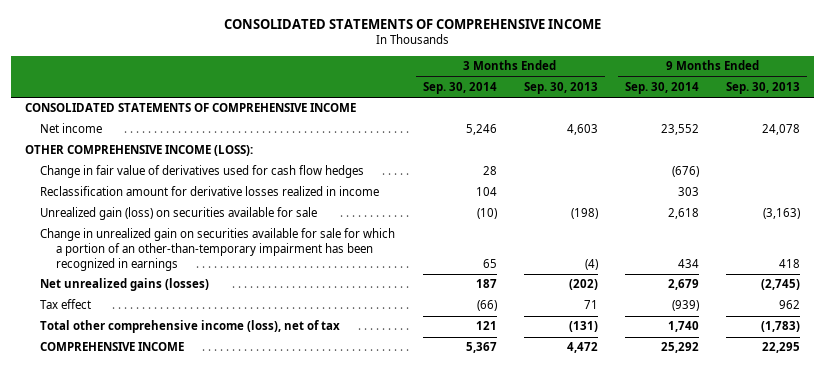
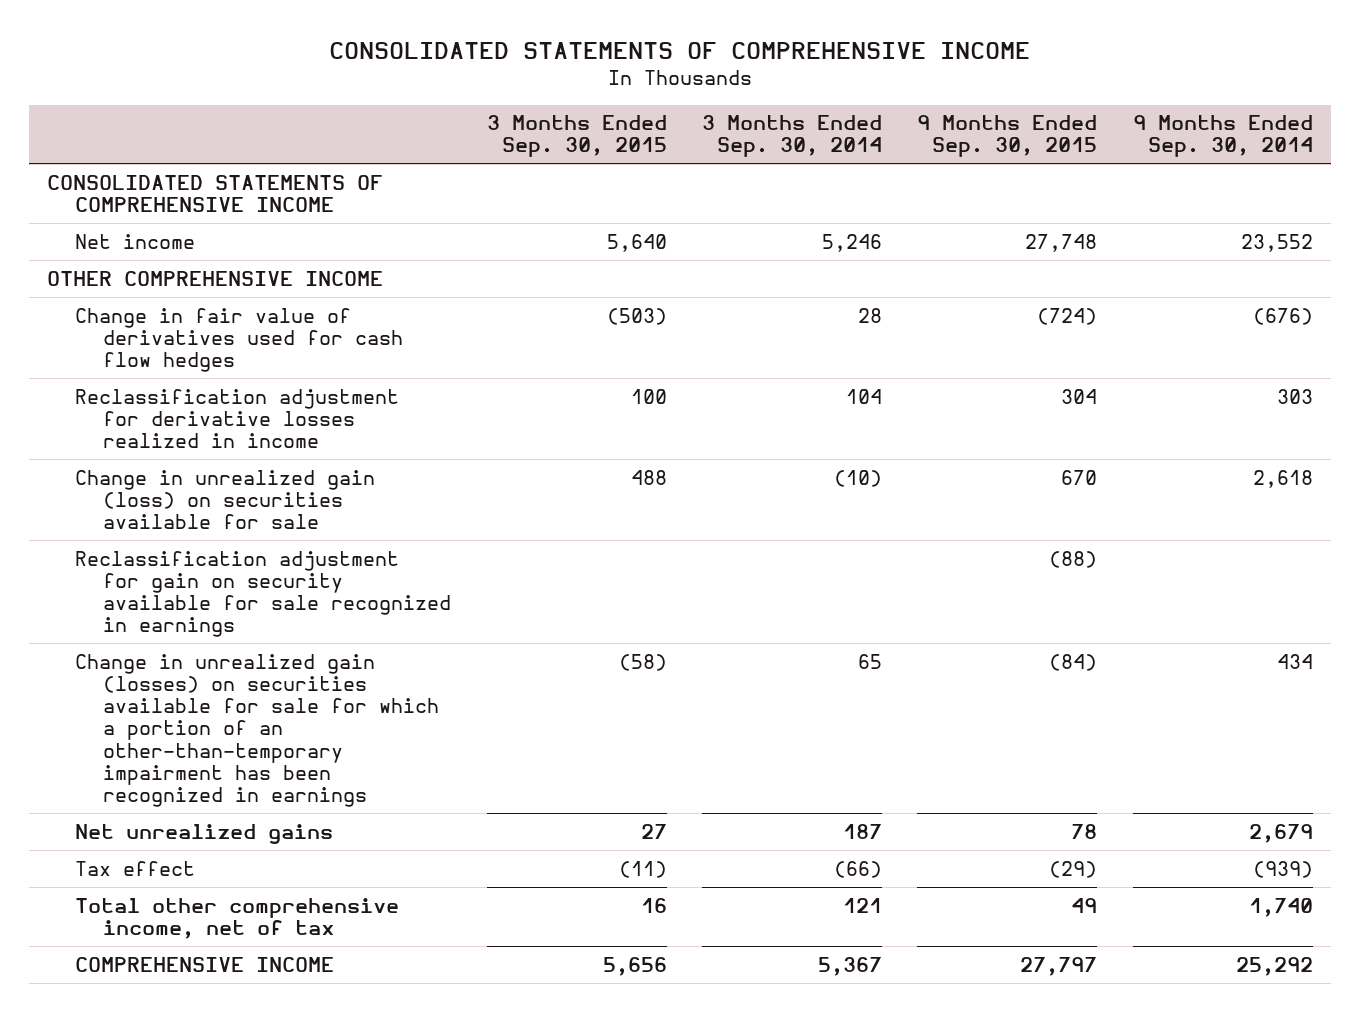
[523,81,598,94] Sep. 30, 2013 -> none
[726,81,801,94] Sep. 30, 2013 -> none
none -> [486,115,667,158] 3 Months Ended Sep. 30, 2015
none -> [917,115,1098,158] 9 Months Ended Sep. 30, 2015
[24,145,253,157] OTHER COMPREHENSIVE INCOME (LOSS): -> [46,270,383,286] OTHER COMPREHENSIVE INCOME
[40,186,380,197] Reclassification amount for derivative losses realized in income -> [74,388,399,449] Reclassification adjustment for derivative losses realized in income
[40,207,318,221] Unrealized gain (loss) on securities available for sale -> [74,469,375,530] Change in unrealized gain (loss) on securities available for sale
none -> [74,550,452,638] Reclassification adjustment for gain on security available for sale recognized in earnings
[40,228,396,272] Change in unrealized gain on securities available for sale for which a portion of an other-than-temporary impairment has been recognized in earnings -> [74,653,440,808] Change in unrealized gain (losses) on securities available for sale for which a portion of an other-than-temporary impairment has been recognized in earnings
[40,278,210,292] Net unrealized gains (losses) -> [74,823,333,844] Net unrealized gains
[40,320,341,334] Total other comprehensive income (loss), net of tax -> [74,897,399,939] Total other comprehensive income, net of tax

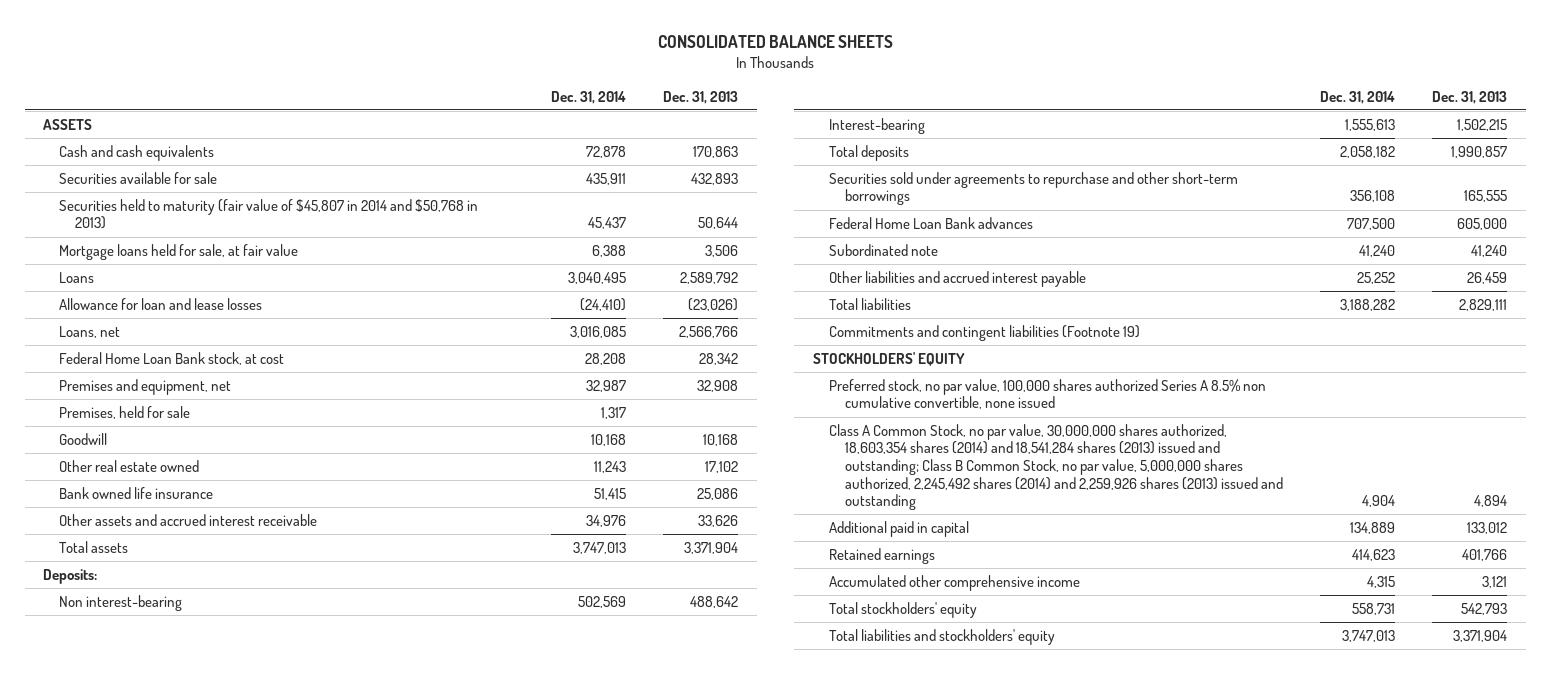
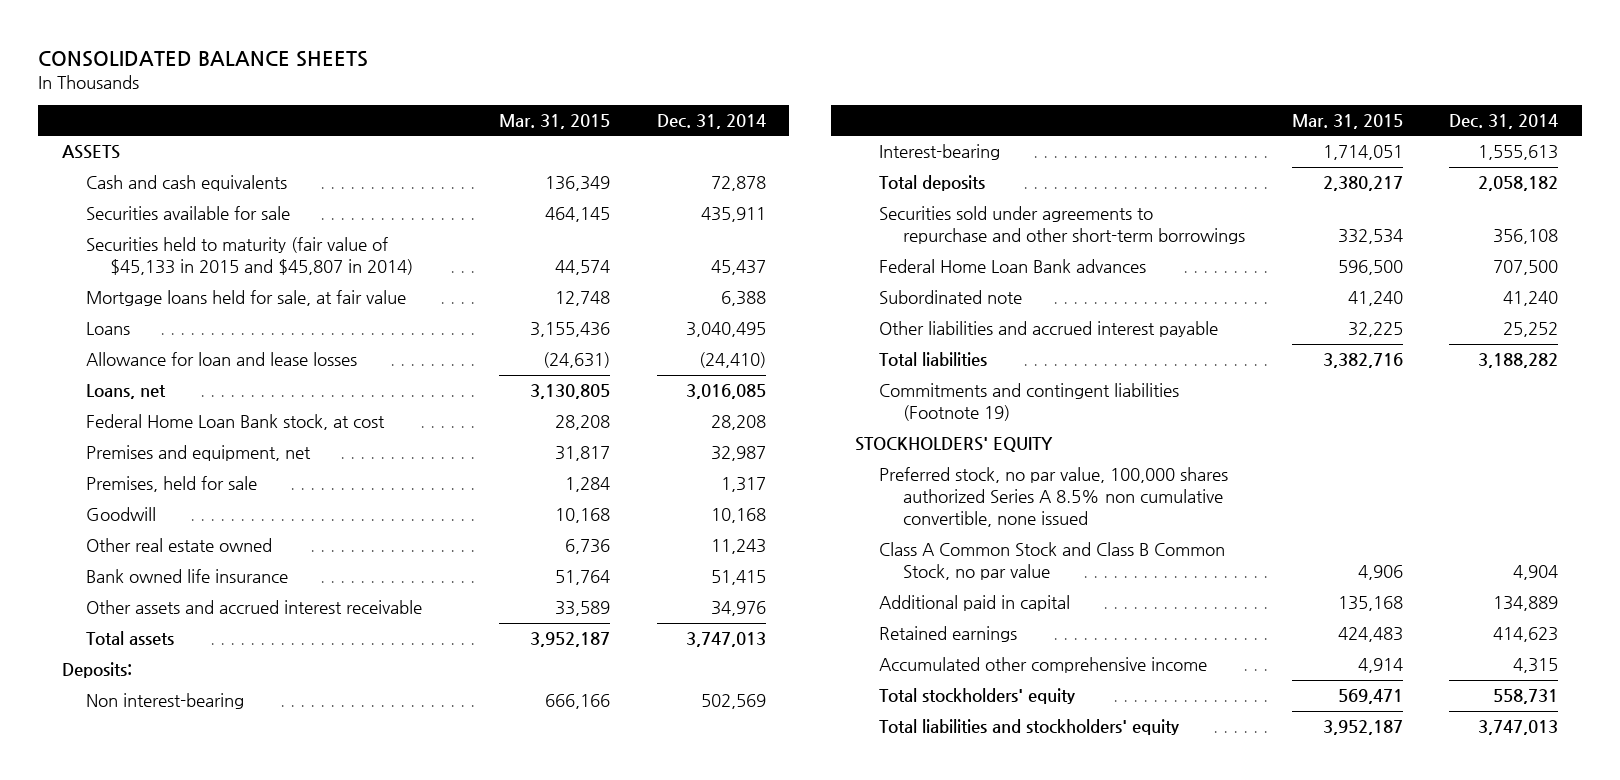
[663,90,739,104] Dec. 31, 2013 -> none
none -> [498,113,610,129] Mar. 31, 2015
[59,198,479,230] Securities held to maturity (fair value of $45,807 in 2014 and $50,768 in 2013) -> [85,237,413,276] Securities held to maturity (fair value of $45,133 in 2015 and $45,807 in 2014)
[828,423,1283,511] Class A Common Stock, no par value, 30,000,000 shares authorized, 18,603,354 shares (2014) and 18,541,284 shares (2013) issued and outstanding; Class B Common Stock, no par value, 5,000,000 shares authorized, 2,245,492 shares (2014) and 2,259,926 shares (2013) issued and outstanding -> [878,542,1225,581] Class A Common Stock and Class B Common Stock, no par value

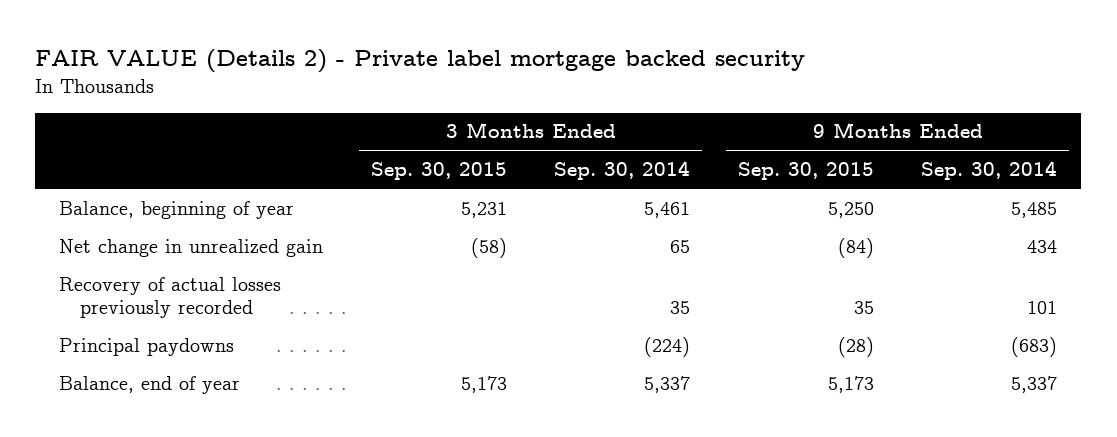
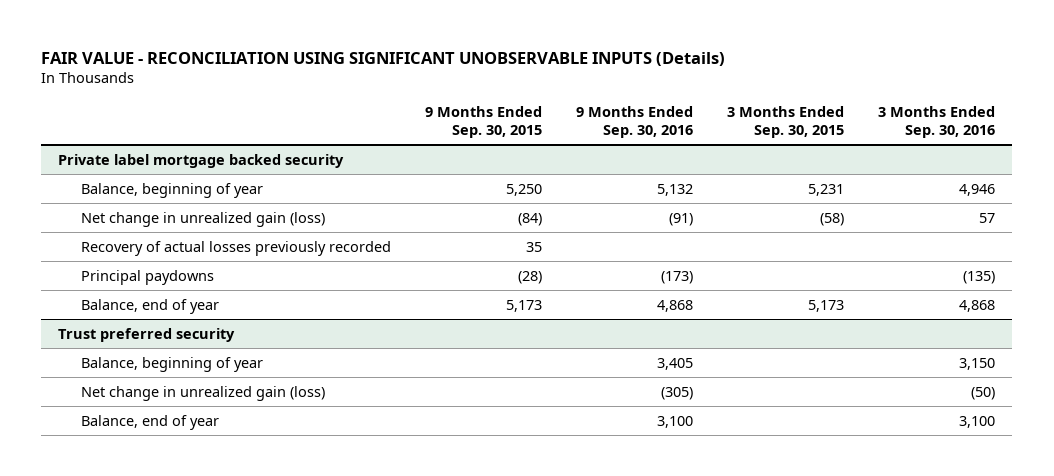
[35,49,806,74] FAIR VALUE (Details 2) - Private label mortgage backed security -> [41,51,726,66] FAIR VALUE - RECONCILIATION USING SIGNIFICANT UNOBSERVABLE INPUTS (Details)
[554,161,691,181] Sep. 30, 2014 -> none
[921,161,1058,181] Sep. 30, 2014 -> none
none -> [575,105,693,138] 9 Months Ended Sep. 30, 2016
none -> [878,105,996,138] 3 Months Ended Sep. 30, 2016
none -> [58,153,345,168] Private label mortgage backed security
[59,238,324,257] Net change in unrealized gain -> [80,211,325,227] Net change in unrealized gain (loss)
none -> [58,327,236,342] Trust preferred security
none -> [80,356,263,372] Balance, beginning of year
none -> [80,385,325,401] Net change in unrealized gain (loss)
none -> [80,414,219,430] Balance, end of year

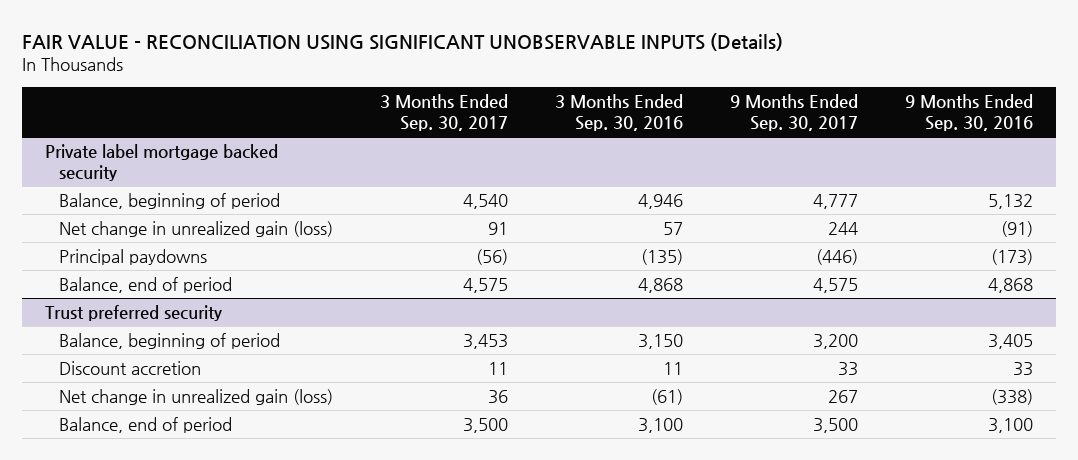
[424,105,542,138] 9 Months Ended Sep. 30, 2015 -> none
[727,105,845,138] 3 Months Ended Sep. 30, 2015 -> none
none -> [379,93,508,132] 3 Months Ended Sep. 30, 2017
none -> [729,93,858,132] 9 Months Ended Sep. 30, 2017
[80,182,263,198] Balance, beginning of year -> [58,192,280,209] Balance, beginning of period
[80,240,391,256] Recovery of actual losses previously recorded -> none
[80,298,219,314] Balance, end of year -> [58,276,232,293] Balance, end of period
[80,356,263,372] Balance, beginning of year -> [58,332,280,349] Balance, beginning of period
none -> [58,360,201,375] Discount accretion
[660,386,693,400] (305) -> [990,388,1033,405] (338)
[971,386,996,400] (50) -> [650,388,683,405] (61)
[80,414,219,430] Balance, end of year -> [58,416,232,433] Balance, end of period

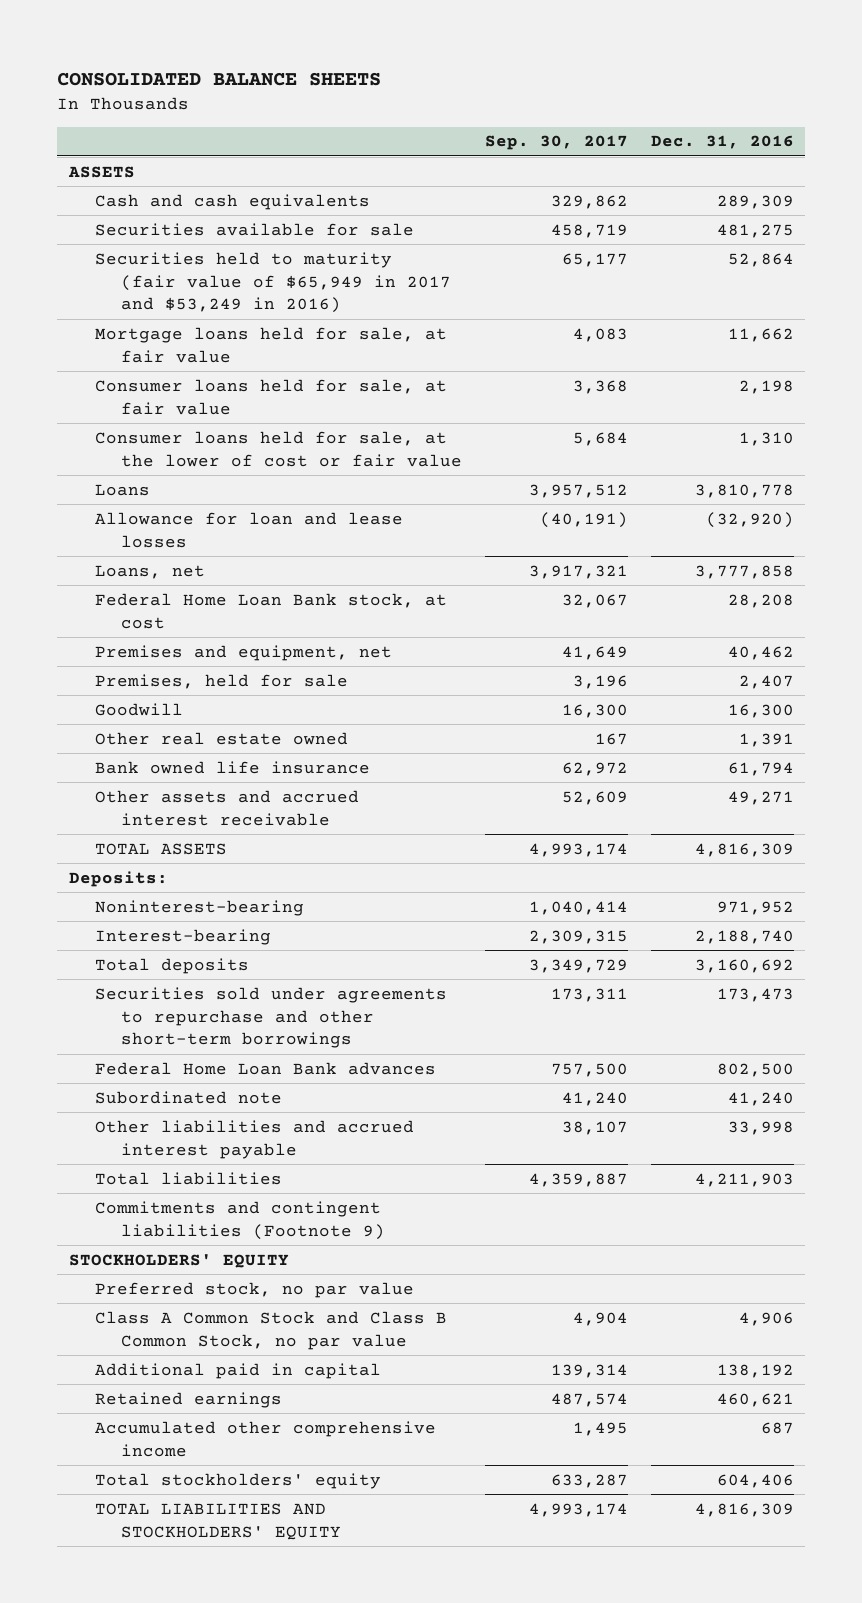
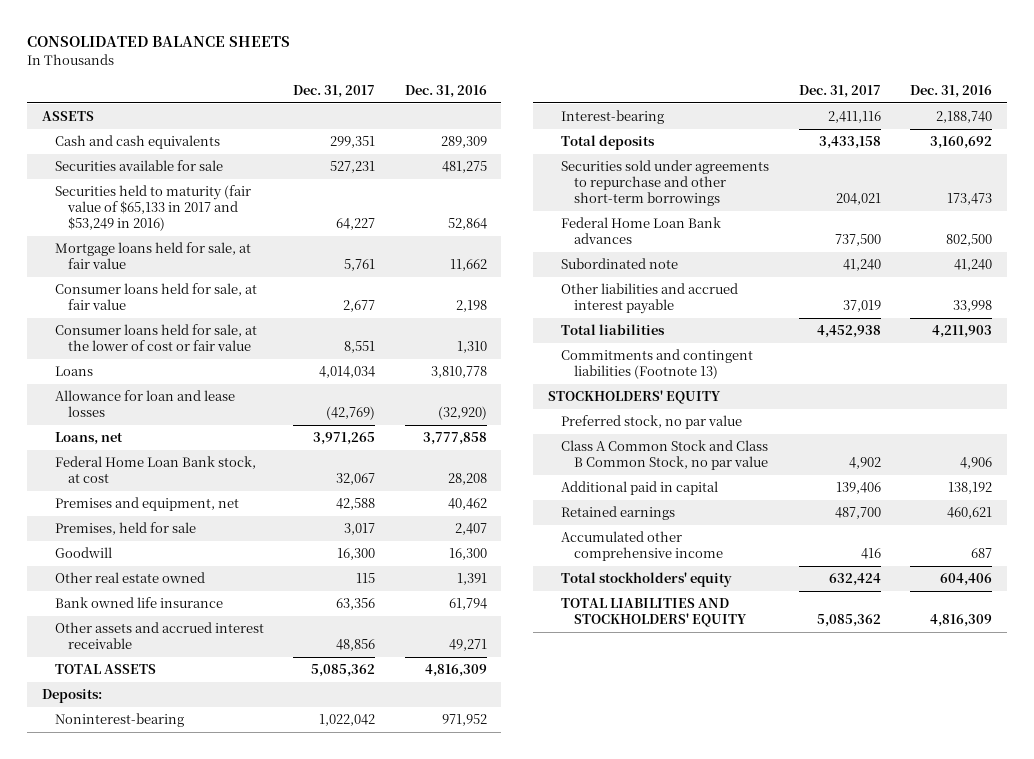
[484,135,628,151] Sep. 30, 2017 -> none
none -> [293,84,376,98] Dec. 31, 2017
[94,251,452,314] Securities held to maturity (fair value of $65,949 in 2017 and $53,249 in 2016) -> [55,185,252,232] Securities held to maturity (fair value of $65,133 in 2017 and $53,249 in 2016)
[94,1200,386,1240] Commitments and contingent liabilities (Footnote 9) -> [560,349,753,380] Commitments and contingent liabilities (Footnote 13)

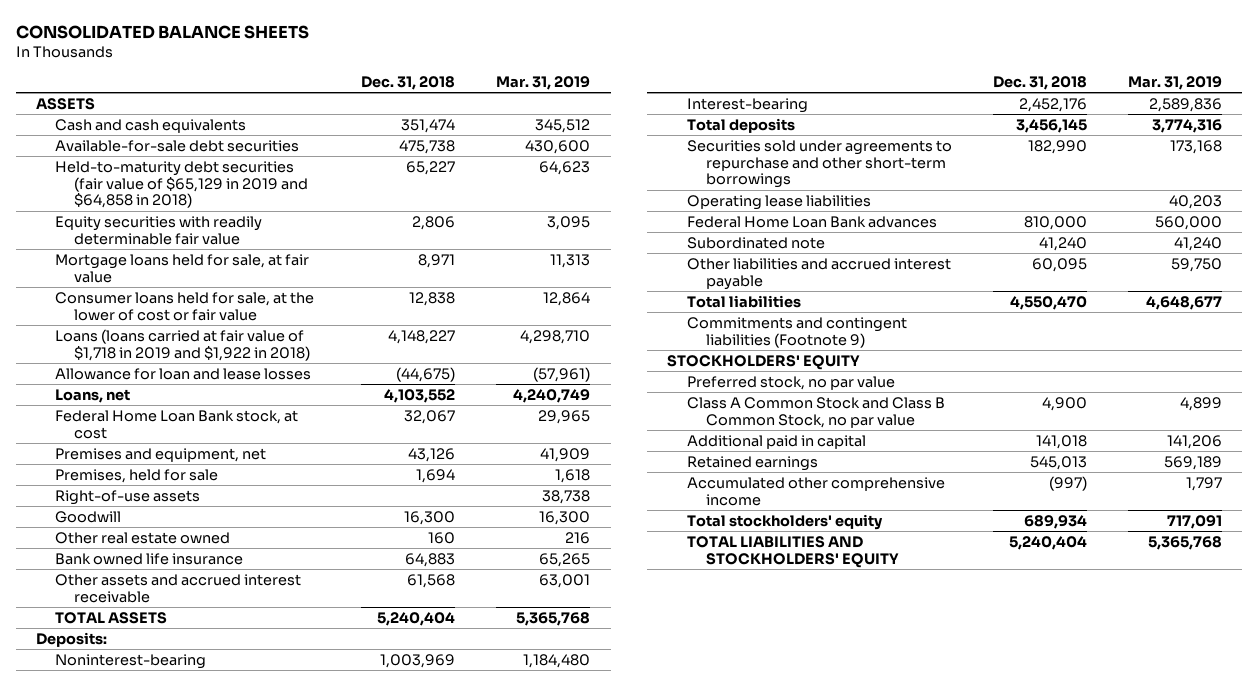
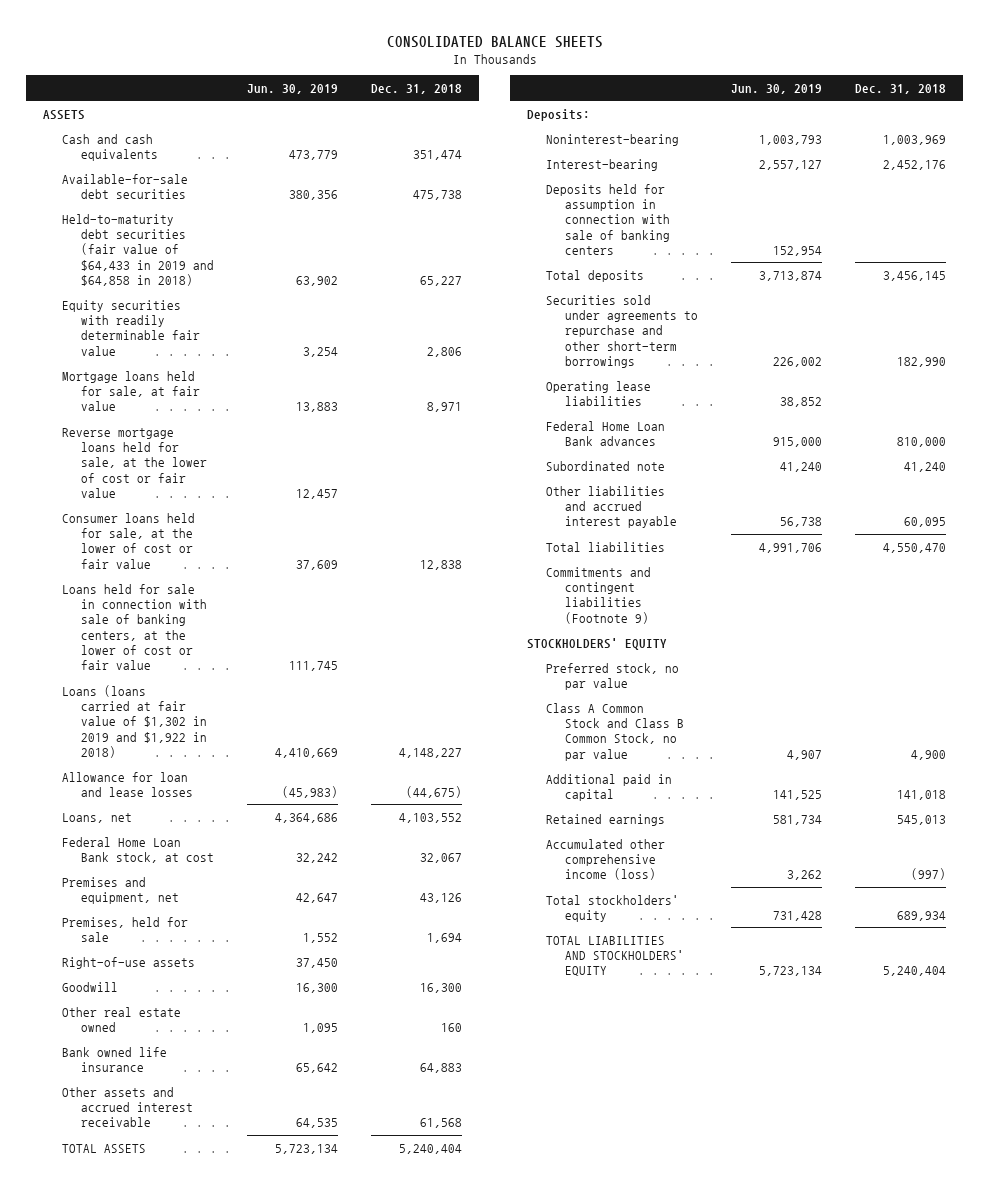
[496,76,591,91] Mar. 31, 2019 -> none
none -> [247,83,339,94] Jun. 30, 2019
[55,160,309,209] Held-to-maturity debt securities (fair value of $65,129 in 2019 and $64,858 in 2018) -> [61,213,215,286] Held-to-maturity debt securities (fair value of $64,433 in 2019 and $64,858 in 2018)
none -> [61,427,208,498] Reverse mortgage loans held for sale, at the lower of cost or fair value
none -> [61,583,208,671] Loans held for sale in connection with sale of banking centers, at the lower of cost or fair value
[55,328,311,361] Loans (loans carried at fair value of $1,718 in 2019 and $1,922 in 2018) -> [61,684,208,758] Loans (loans carried at fair value of $1,302 in 2019 and $1,922 in 2018)
none -> [545,183,671,255] Deposits held for assumption in connection with sale of banking centers
[686,476,945,506] Accumulated other comprehensive income -> [545,838,665,881] Accumulated other comprehensive income (loss)

